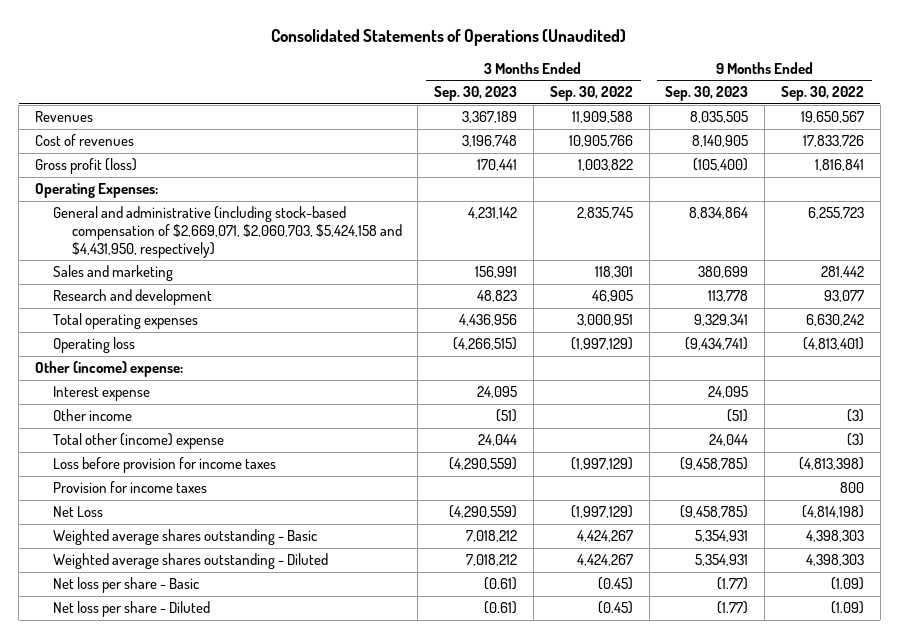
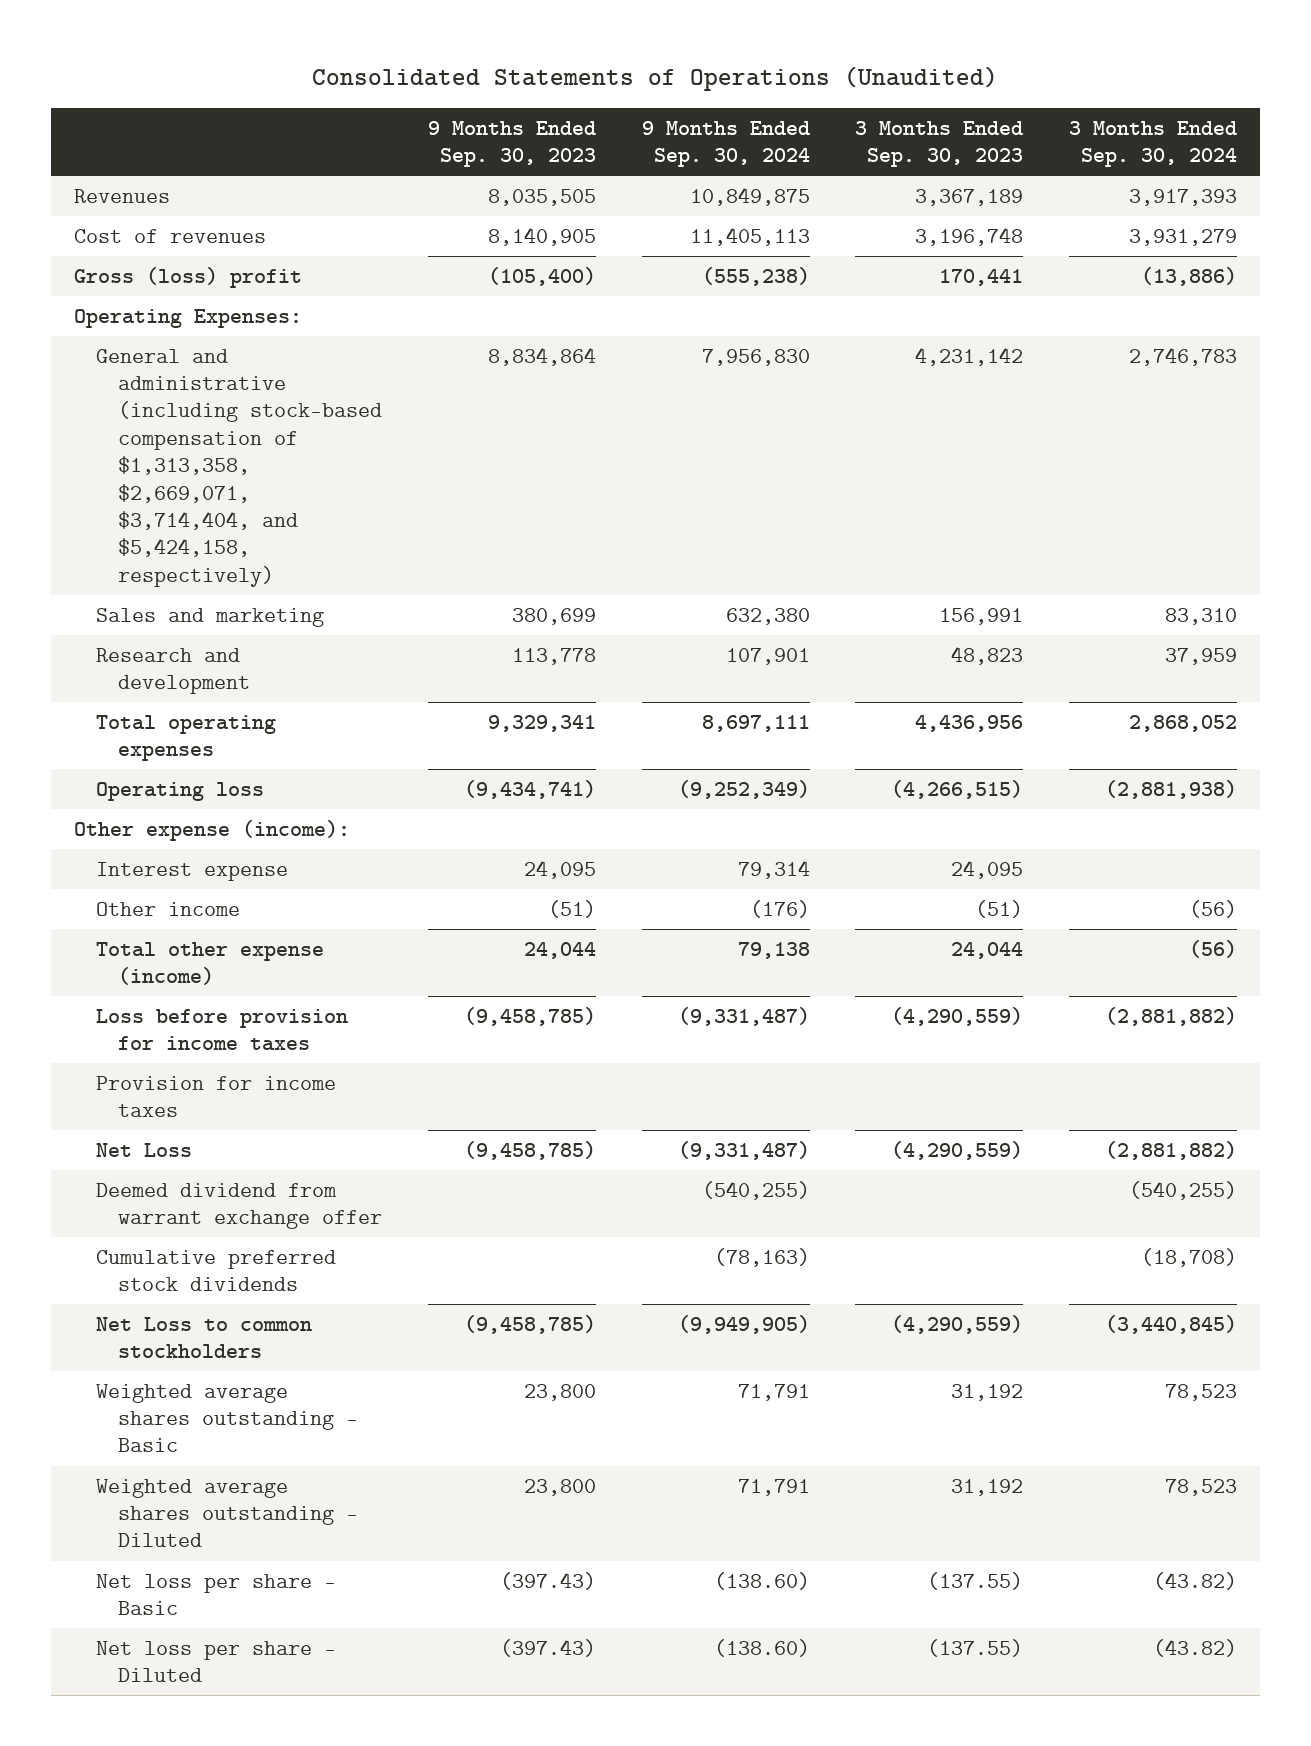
[549,86,633,102] Sep. 30, 2022 -> none
[781,86,865,102] Sep. 30, 2022 -> none
none -> [641,120,810,167] 9 Months Ended Sep. 30, 2024
none -> [1069,120,1238,167] 3 Months Ended Sep. 30, 2024
[34,158,137,175] Gross profit (loss) -> [73,266,302,288] Gross (loss) profit
[53,206,402,258] General and administrative (including stock-based compensation of $2,669,071, $2,060,703, $5,424,158 and $4,431,950, respectively) -> [95,348,382,587] General and administrative (including stock-based compensation of $1,313,358, $2,669,071, $3,714,404, and $5,424,158, respectively)
[34,361,183,378] Other (income) expense: -> [73,819,350,841] Other expense (income):
[53,433,225,450] Total other (income) expense -> [95,941,324,986] Total other expense (income)
none -> [95,1182,382,1230] Deemed dividend from warrant exchange offer
none -> [95,1249,336,1292] Cumulative preferred stock dividends
none -> [95,1316,312,1359] Net Loss to common stockholders
[466,530,518,543] 7,018,212 -> [951,1383,1024,1401] 31,192
[695,530,749,543] 5,354,931 -> [523,1383,596,1401] 23,800
[466,554,518,567] 7,018,212 -> [951,1478,1024,1496] 31,192
[695,554,749,567] 5,354,931 -> [523,1478,596,1496] 23,800
[484,577,518,591] (0.61) -> [927,1571,1024,1590] (137.55)
[717,577,749,591] (1.77) -> [499,1571,596,1590] (397.43)
[484,601,518,615] (0.61) -> [927,1638,1024,1657] (137.55)
[717,601,749,615] (1.77) -> [499,1638,596,1657] (397.43)

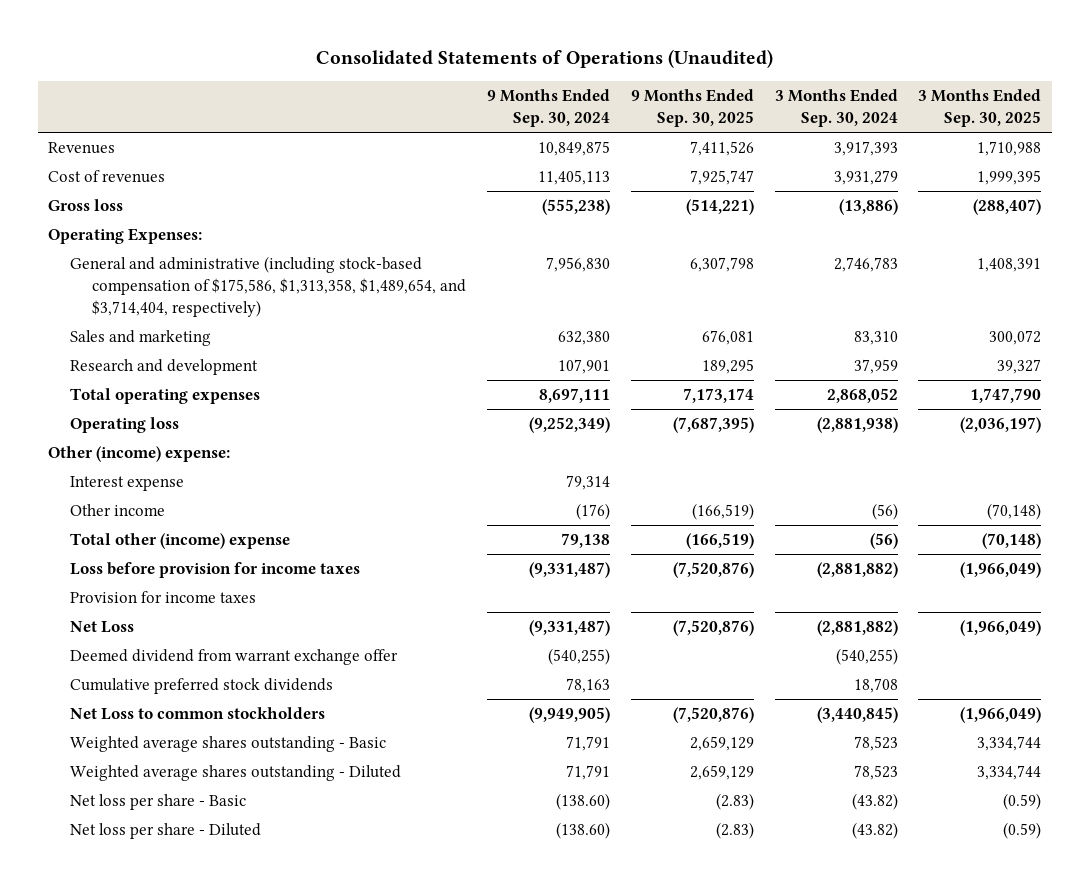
[427,120,596,167] 9 Months Ended Sep. 30, 2023 -> none
[855,120,1024,167] 3 Months Ended Sep. 30, 2023 -> none
none -> [630,89,754,128] 9 Months Ended Sep. 30, 2025
none -> [918,89,1042,128] 3 Months Ended Sep. 30, 2025
[73,266,302,288] Gross (loss) profit -> [48,199,124,212] Gross loss
[95,348,382,587] General and administrative (including stock-based compensation of $1,313,358, $2,669,071, $3,714,404, and $5,424,158, respectively) -> [70,256,467,317] General and administrative (including stock-based compensation of $175,586, $1,313,358, $1,489,654, and $3,714,404, respectively)
[73,819,350,841] Other expense (income): -> [48,446,231,463] Other (income) expense:
[95,941,324,986] Total other expense (income) -> [70,533,291,550] Total other (income) expense
[713,1247,810,1267] (78,163) -> [565,678,610,694] 78,163
[1141,1247,1238,1267] (18,708) -> [853,678,898,694] 18,708

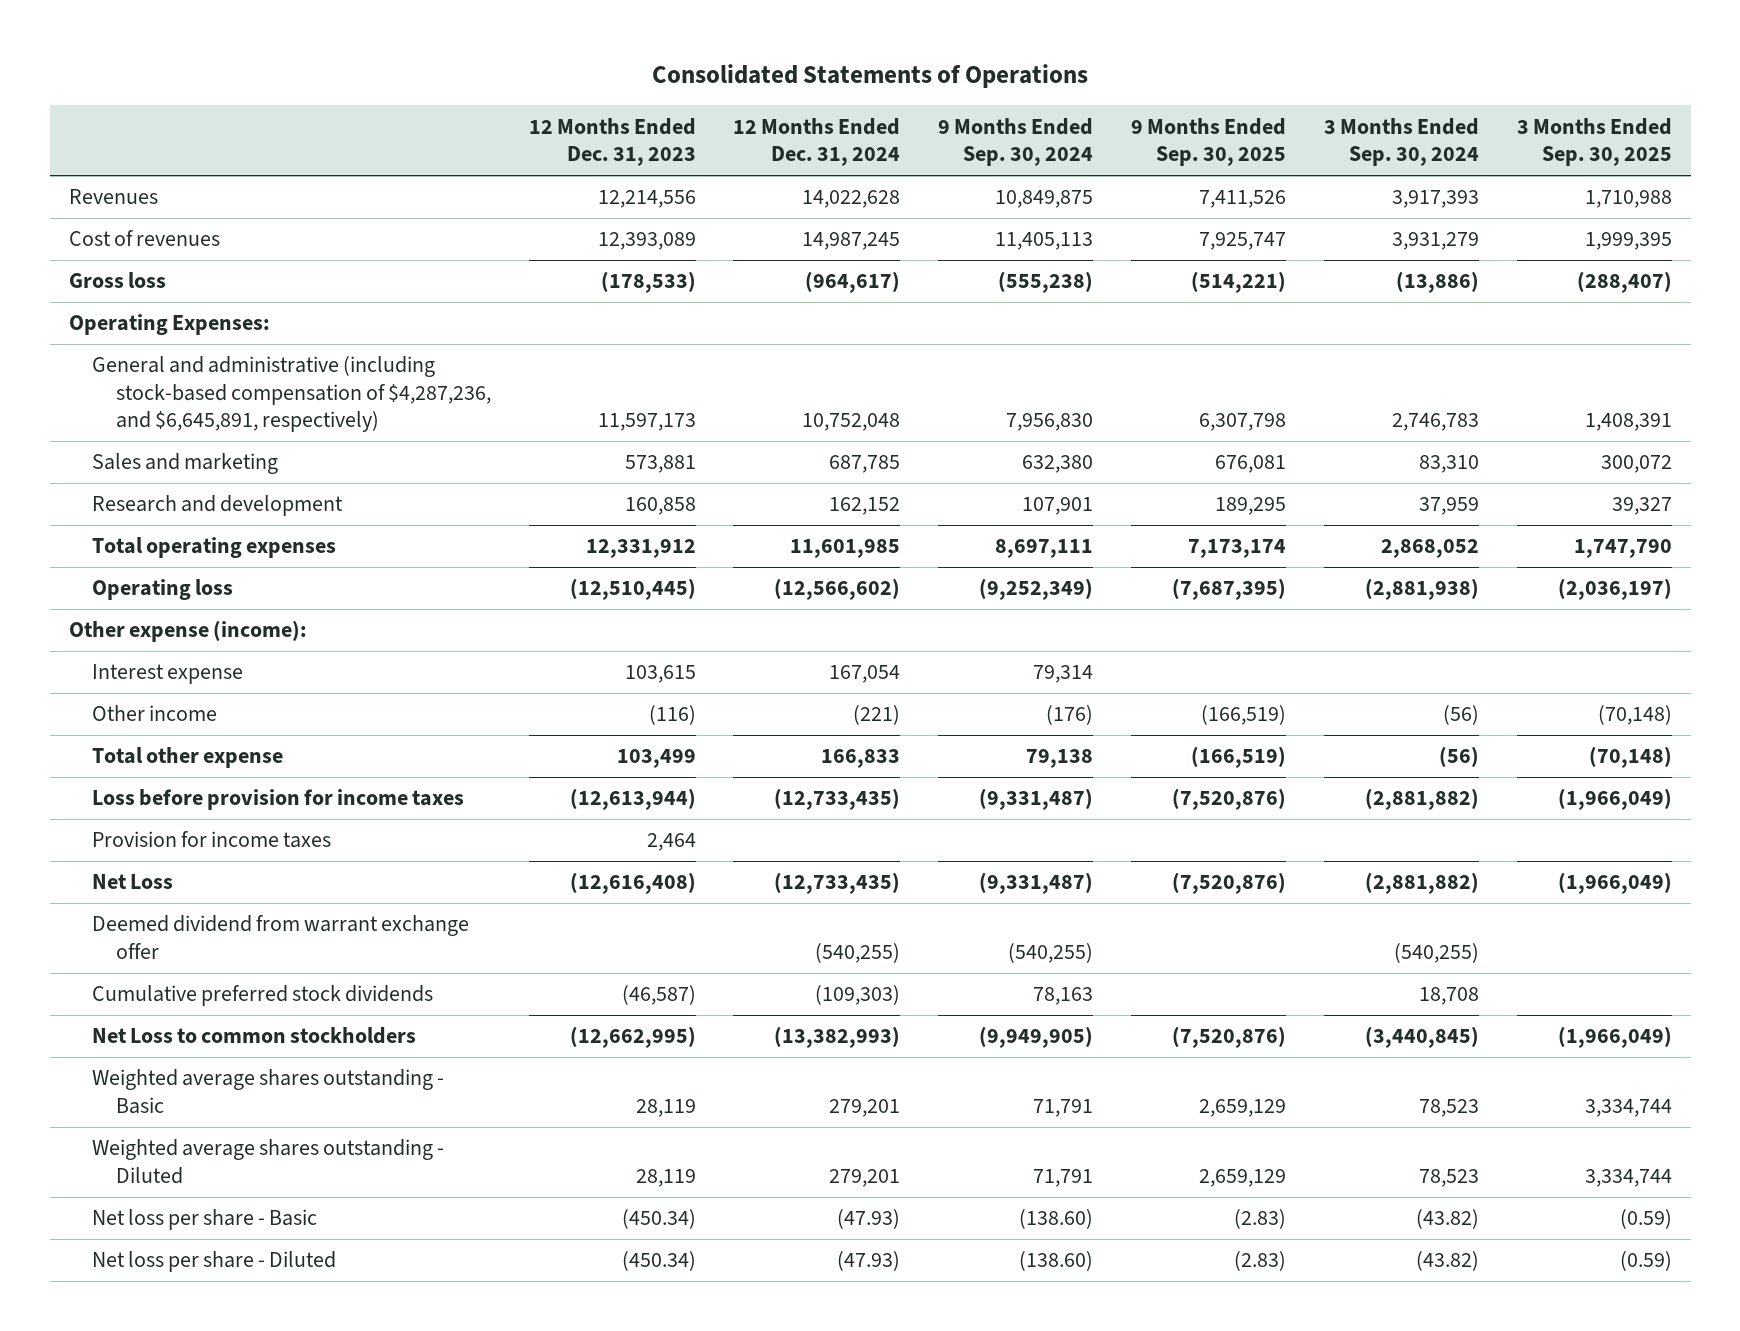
[315,49,773,69] Consolidated Statements of Operations (Unaudited) -> [652,64,1089,89] Consolidated Statements of Operations
none -> [528,117,696,167] 12 Months Ended Dec. 31, 2023
none -> [733,117,901,167] 12 Months Ended Dec. 31, 2024
[70,256,467,317] General and administrative (including stock-based compensation of $175,586, $1,313,358, $1,489,654, and $3,714,404, respectively) -> [92,356,491,433] General and administrative (including stock-based compensation of $4,287,236, and $6,645,891, respectively)
[48,446,231,463] Other (income) expense: -> [68,620,307,643] Other expense (income):
[70,533,291,550] Total other (income) expense -> [92,747,284,769] Total other expense

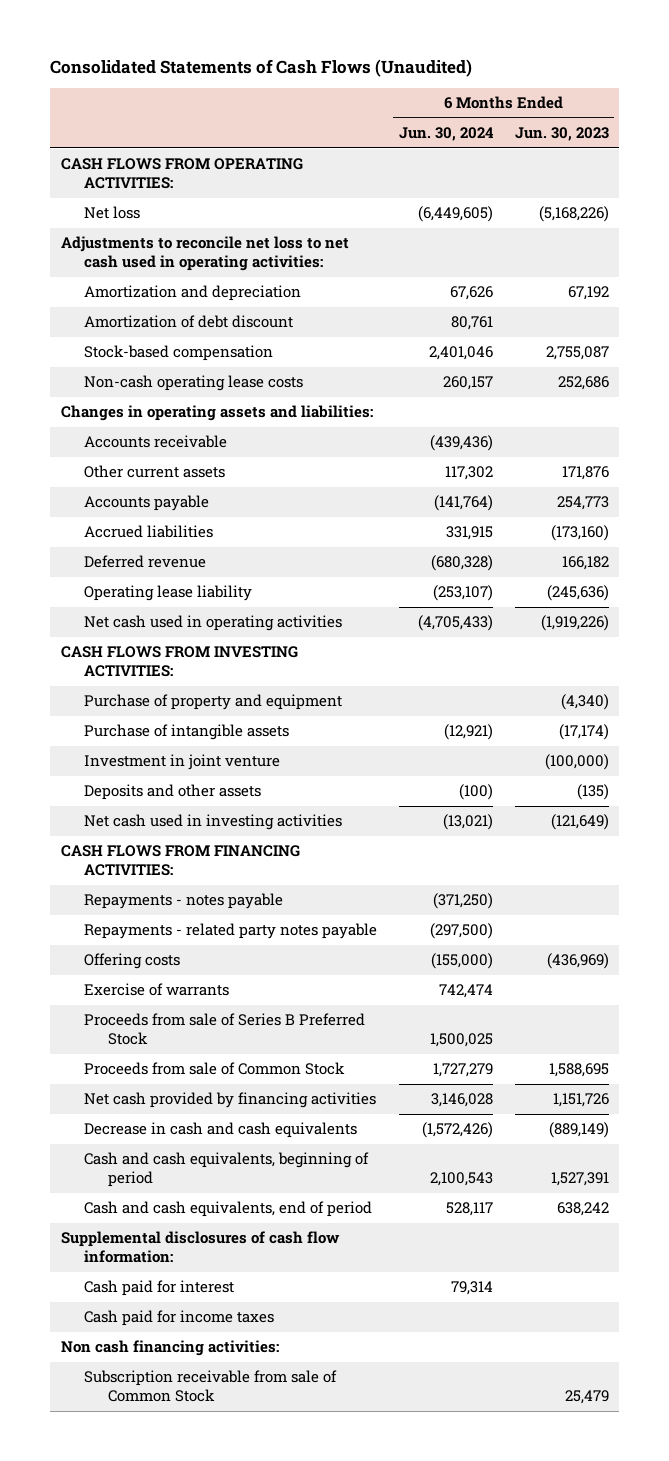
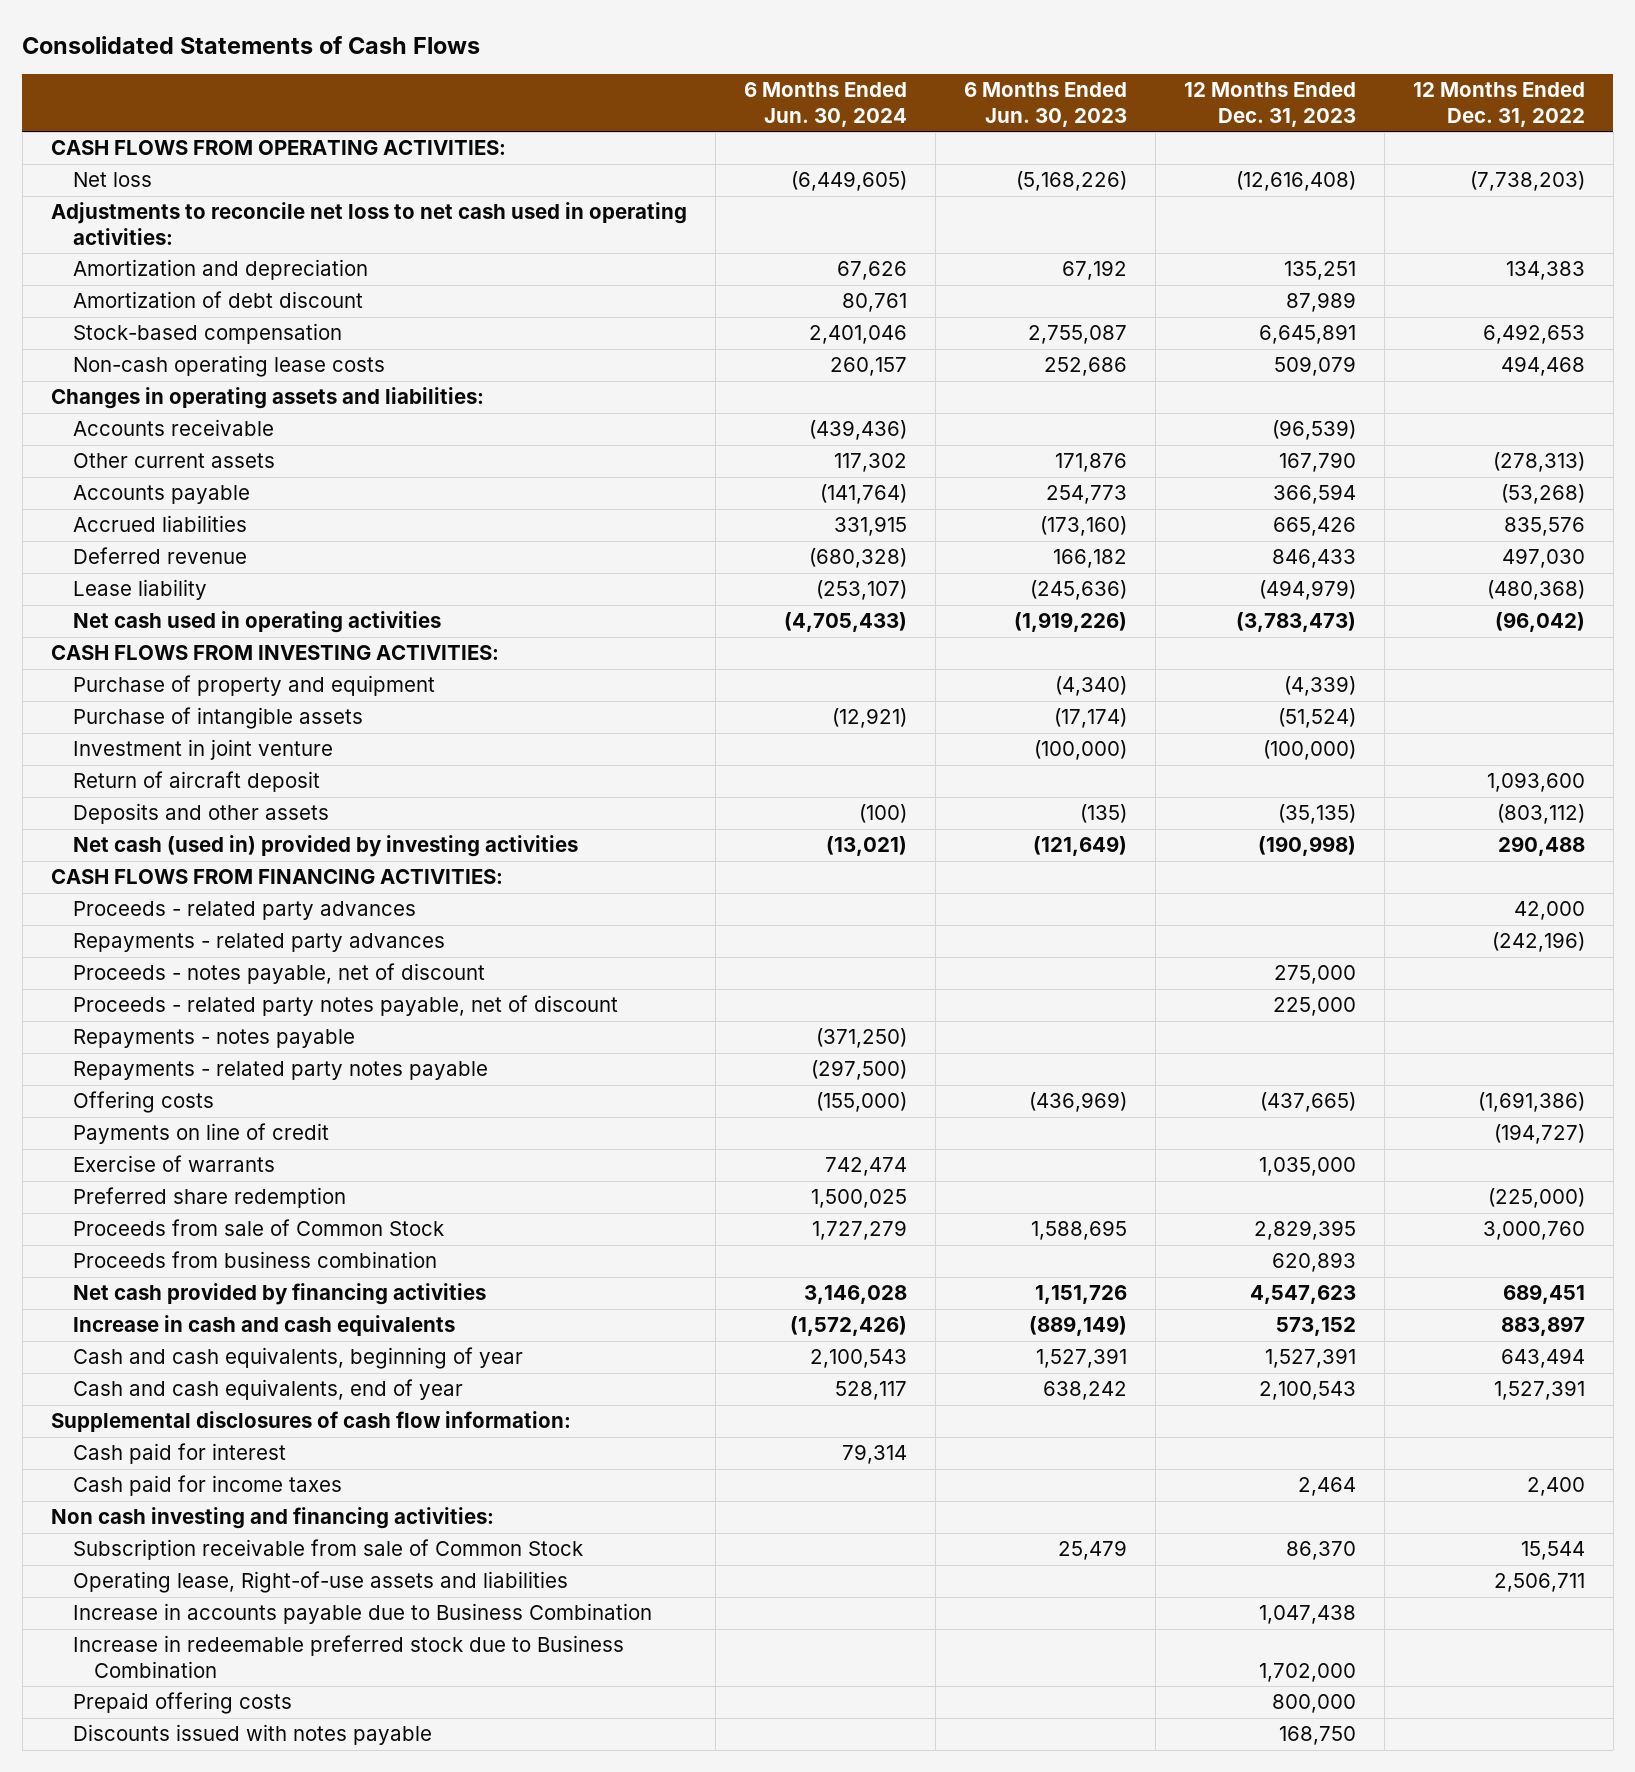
[49,58,472,77] Consolidated Statements of Cash Flows (Unaudited) -> [22,35,481,54] Consolidated Statements of Cash Flows
none -> [1183,82,1356,127] 12 Months Ended Dec. 31, 2023
none -> [1412,82,1585,127] 12 Months Ended Dec. 31, 2022
[84,585,253,602] Operating lease liability -> [72,579,207,601] Lease liability
none -> [72,771,320,793] Return of aircraft deposit
[84,814,343,831] Net cash used in investing activities -> [72,835,578,858] Net cash (used in) provided by investing activities
none -> [72,901,416,921] Proceeds - related party advances
none -> [72,933,445,953] Repayments - related party advances
none -> [72,963,485,985] Proceeds - notes payable, net of discount
none -> [72,995,618,1017] Proceeds - related party notes payable, net of discount
none -> [72,1123,329,1145] Payments on line of credit
[84,1013,366,1046] Proceeds from sale of Series B Preferred Stock -> [72,1187,346,1209] Preferred share redemption
none -> [72,1251,437,1269] Proceeds from business combination
[84,1122,358,1139] Decrease in cash and cash equivalents -> [72,1315,455,1337] Increase in cash and cash equivalents
[84,1152,370,1188] Cash and cash equivalents, beginning of period -> [72,1347,523,1370] Cash and cash equivalents, beginning of year
[84,1201,373,1218] Cash and cash equivalents, end of period -> [72,1379,463,1401] Cash and cash equivalents, end of year
[60,1340,279,1357] Non cash financing activities: -> [50,1507,494,1530] Non cash investing and financing activities:
none -> [72,1571,568,1594] Operating lease, Right-of-use assets and liabilities
none -> [72,1603,652,1625] Increase in accounts payable due to Business Combination
none -> [72,1635,624,1678] Increase in redeemable preferred stock due to Business Combination
none -> [72,1692,292,1715] Prepaid offering costs
none -> [72,1724,432,1746] Discounts issued with notes payable

